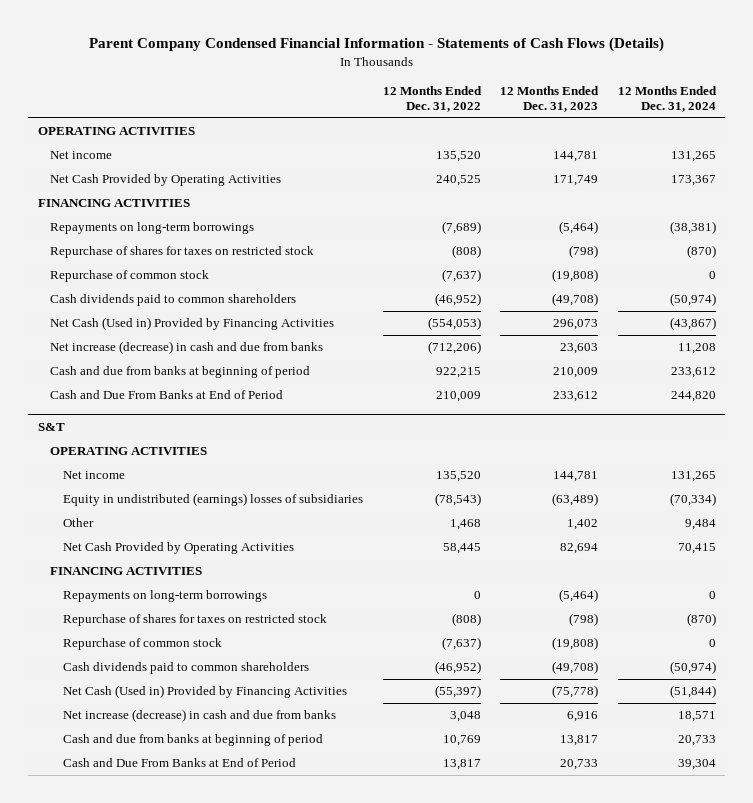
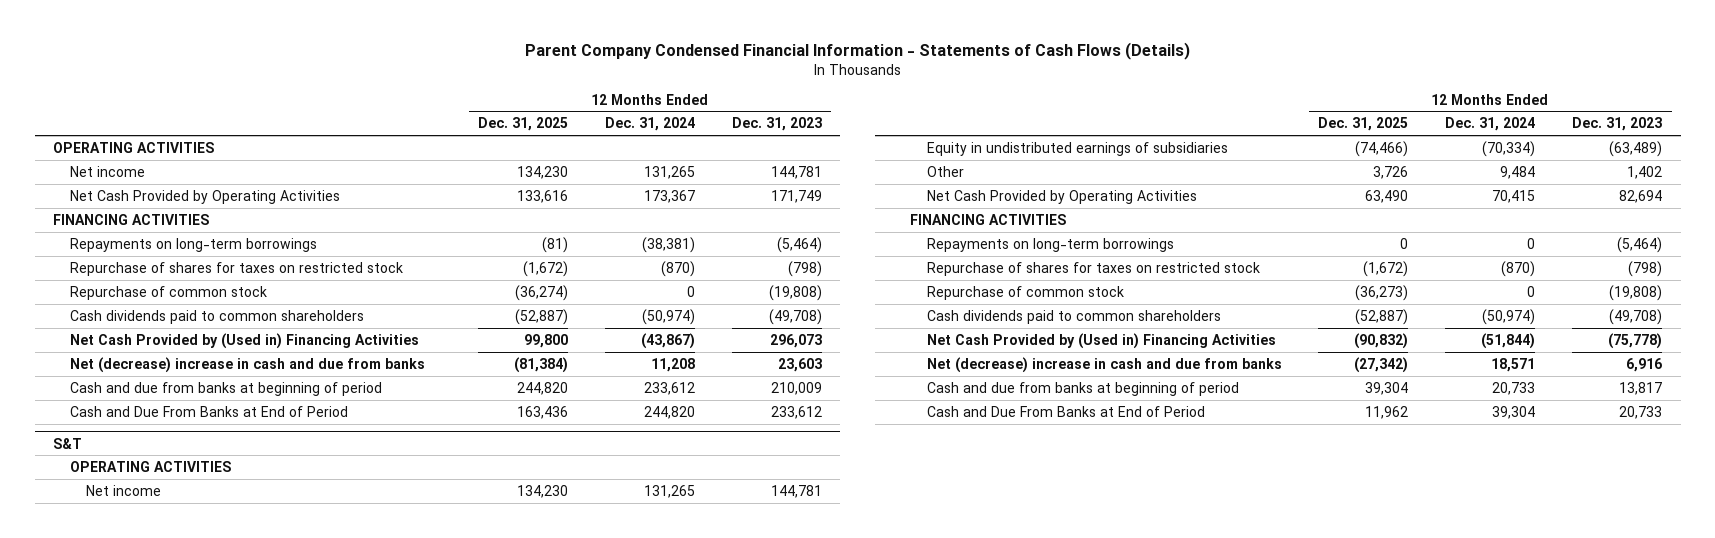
[382,85,482,112] 12 Months Ended Dec. 31, 2022 -> none
none -> [478,117,569,132] Dec. 31, 2025
[50,317,335,331] Net Cash (Used in) Provided by Financing Activities -> [69,332,419,349] Net Cash Provided by (Used in) Financing Activities
[50,341,324,355] Net increase (decrease) in cash and due from banks -> [69,356,425,373] Net (decrease) increase in cash and due from banks
[63,493,364,507] Equity in undistributed (earnings) losses of subsidiaries -> [926,141,1228,156] Equity in undistributed earnings of subsidiaries
[63,685,348,699] Net Cash (Used in) Provided by Financing Activities -> [926,332,1276,349] Net Cash Provided by (Used in) Financing Activities
[63,709,337,723] Net increase (decrease) in cash and due from banks -> [926,356,1282,373] Net (decrease) increase in cash and due from banks

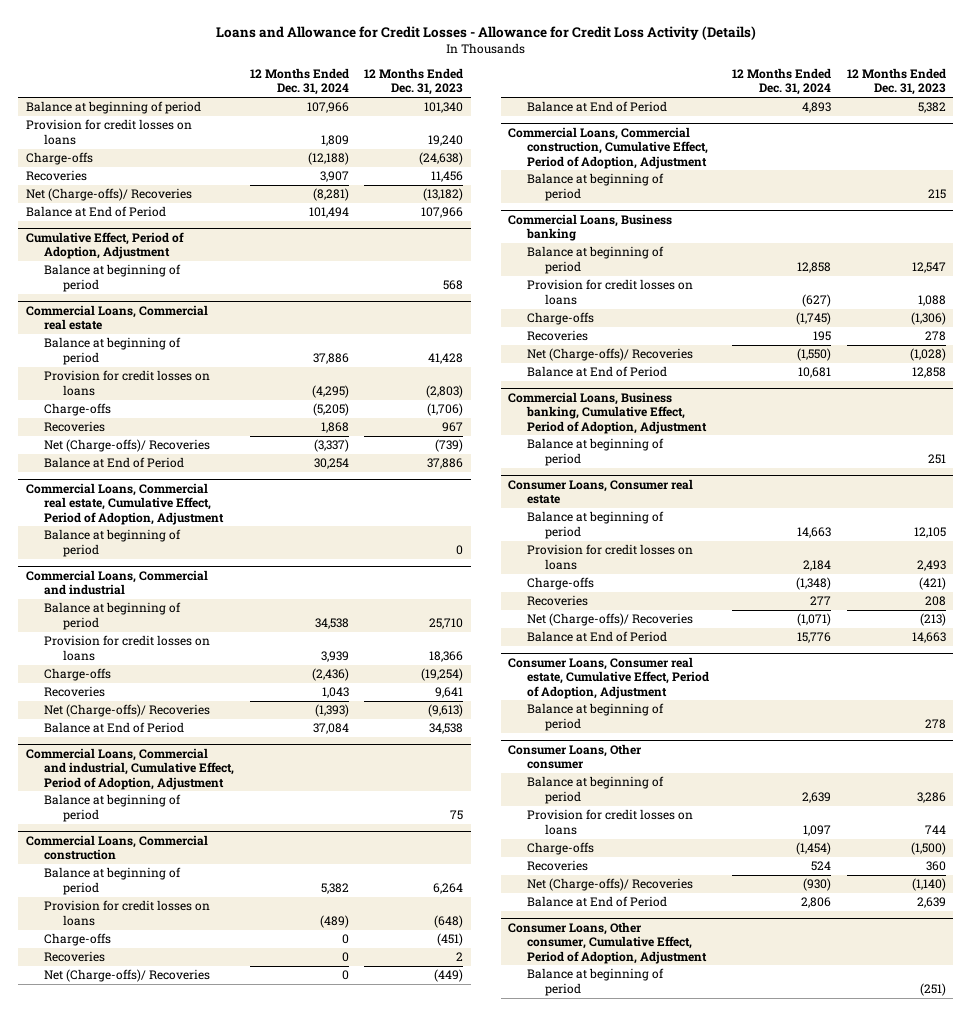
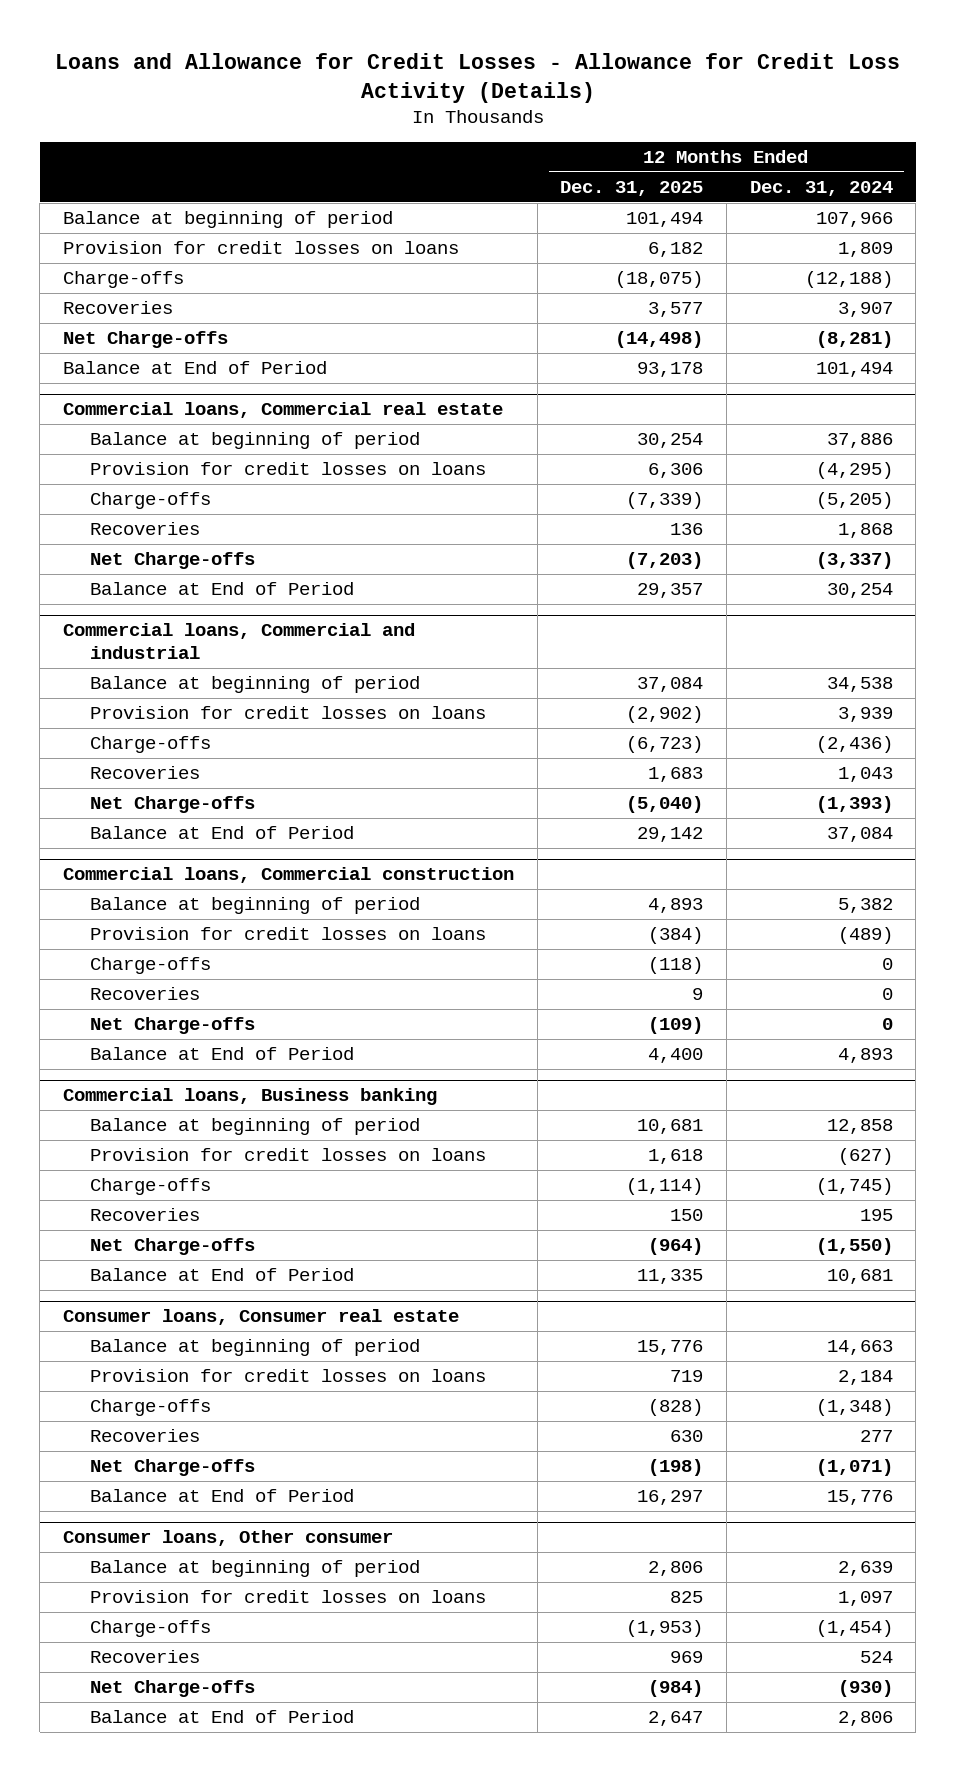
[364,67,464,96] 12 Months Ended Dec. 31, 2023 -> none
none -> [560,180,704,196] Dec. 31, 2025
[25,188,192,202] Net (Charge-offs)/ Recoveries -> [62,331,228,349] Net Charge-offs
[25,231,184,260] Cumulative Effect, Period of Adoption, Adjustment -> none
[44,264,182,292] Balance at beginning of period -> none
[25,304,208,331] Commercial Loans, Commercial real estate -> [62,402,503,419] Commercial loans, Commercial real estate
[44,439,211,453] Net (Charge-offs)/ Recoveries -> [90,552,256,570] Net Charge-offs
[25,482,225,525] Commercial Loans, Commercial real estate, Cumulative Effect, Period of Adoption, Adjustment -> none
[44,529,182,557] Balance at beginning of period -> none
[25,569,208,596] Commercial Loans, Commercial and industrial -> [62,623,415,660] Commercial loans, Commercial and industrial
[44,704,211,718] Net (Charge-offs)/ Recoveries -> [90,796,256,814] Net Charge-offs
[25,747,235,790] Commercial Loans, Commercial and industrial, Cumulative Effect, Period of Adoption, Adjustment -> none
[44,794,182,822] Balance at beginning of period -> none
[25,834,208,861] Commercial Loans, Commercial construction -> [62,867,514,884] Commercial loans, Commercial construction
[44,969,211,983] Net (Charge-offs)/ Recoveries -> [90,1017,256,1035] Net Charge-offs
[508,126,708,169] Commercial Loans, Commercial construction, Cumulative Effect, Period of Adoption, Adjustment -> none
[526,173,664,201] Balance at beginning of period -> none
[508,213,673,242] Commercial Loans, Business banking -> [62,1088,437,1106] Commercial loans, Business banking
[526,348,693,362] Net (Charge-offs)/ Recoveries -> [90,1238,256,1256] Net Charge-offs
[508,391,707,434] Commercial Loans, Business banking, Cumulative Effect, Period of Adoption, Adjustment -> none
[526,438,664,466] Balance at beginning of period -> none
[508,478,694,505] Consumer Loans, Consumer real estate -> [62,1309,459,1326] Consumer loans, Consumer real estate
[526,613,693,627] Net (Charge-offs)/ Recoveries -> [90,1459,256,1477] Net Charge-offs
[508,656,709,699] Consumer Loans, Consumer real estate, Cumulative Effect, Period of Adoption, Adjustment -> none
[526,703,664,731] Balance at beginning of period -> none
[508,743,643,770] Consumer Loans, Other consumer -> [62,1530,393,1547] Consumer loans, Other consumer
[526,878,693,892] Net (Charge-offs)/ Recoveries -> [90,1680,256,1698] Net Charge-offs
[508,921,707,964] Consumer Loans, Other consumer, Cumulative Effect, Period of Adoption, Adjustment -> none
[526,968,664,996] Balance at beginning of period -> none

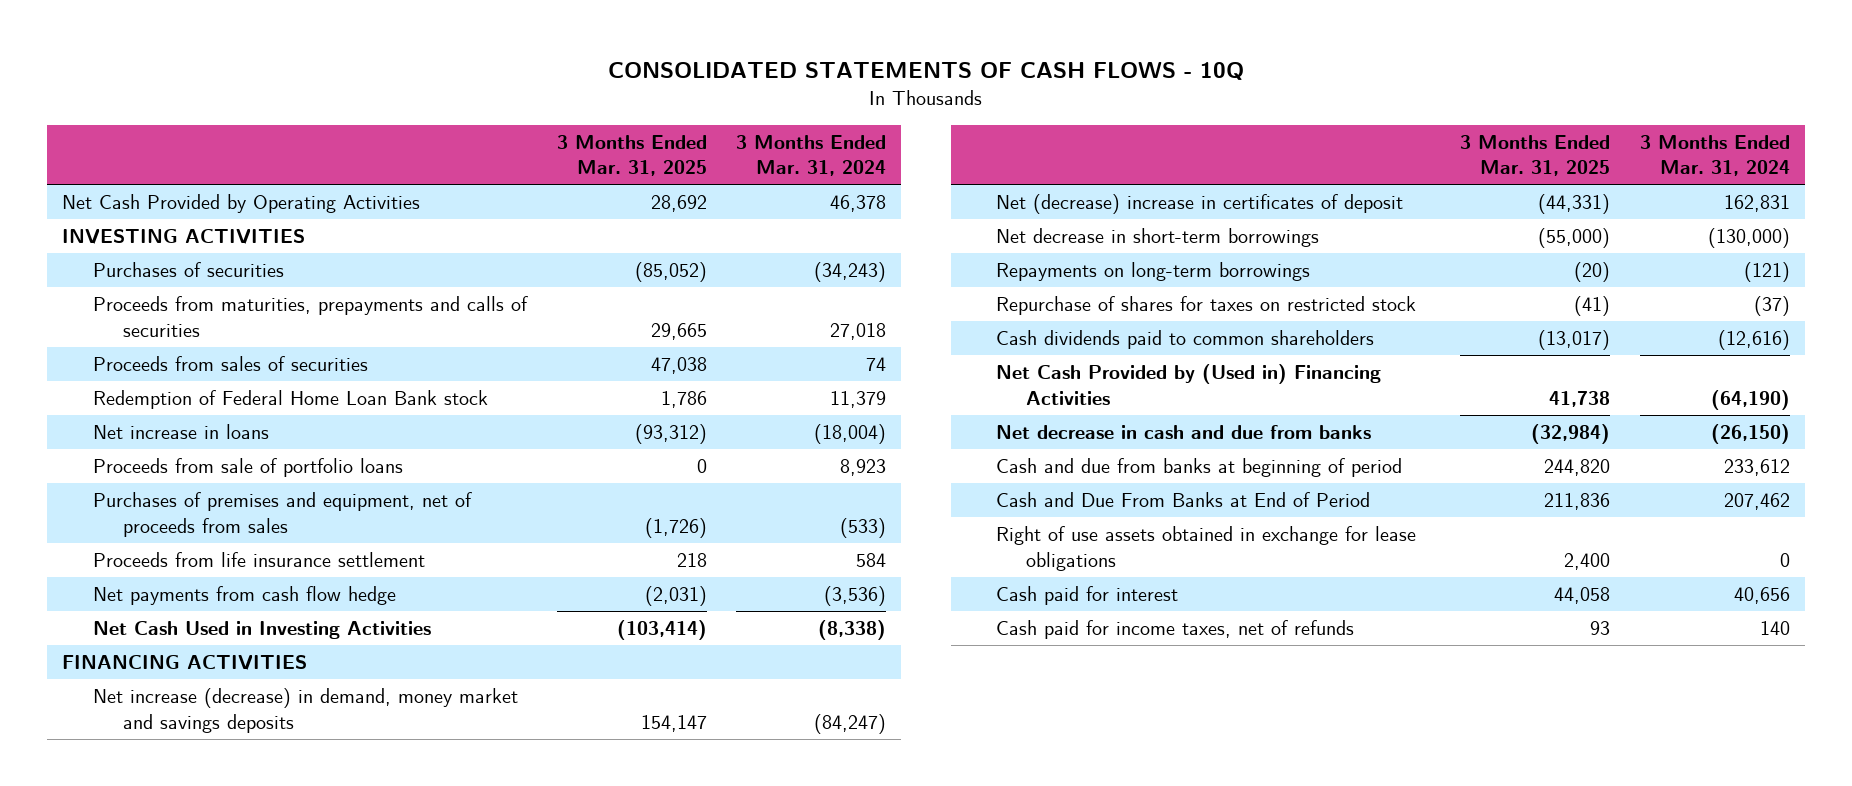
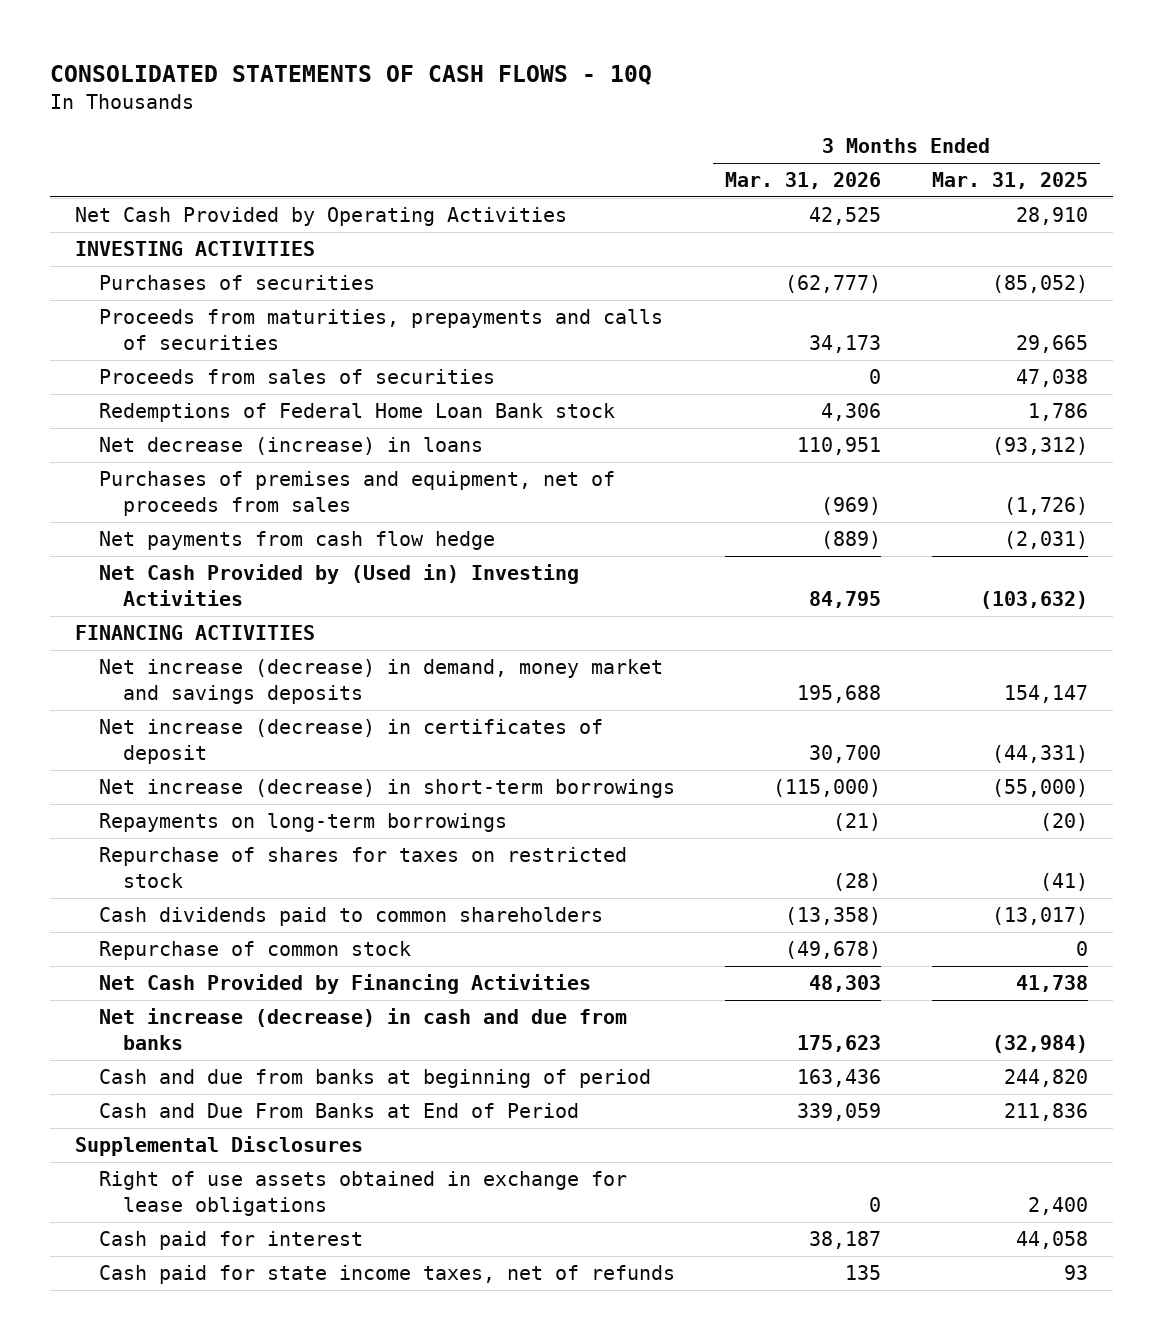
[736,134,887,177] 3 Months Ended Mar. 31, 2024 -> none
none -> [725,172,882,190] Mar. 31, 2026
[650,195,707,213] 28,692 -> [1015,207,1088,226] 28,910
[92,458,403,478] Proceeds from sale of portfolio loans -> none
[92,390,488,410] Redemption of Federal Home Loan Bank stock -> [99,403,616,423] Redemptions of Federal Home Loan Bank stock
[92,424,269,440] Net increase in loans -> [99,437,484,456] Net decrease (increase) in loans
[92,552,425,568] Proceeds from life insurance settlement -> none
[92,621,431,640] Net Cash Used in Investing Activities -> [99,564,580,607] Net Cash Provided by (Used in) Investing Activities
[616,620,707,641] (103,414) -> [979,591,1088,610] (103,632)
[996,194,1404,215] Net (decrease) increase in certificates of deposit -> [99,719,604,765] Net increase (decrease) in certificates of deposit
[996,228,1320,248] Net decrease in short-term borrowings -> [99,779,676,799] Net increase (decrease) in short-term borrowings
none -> [99,941,412,961] Repurchase of common stock
[996,364,1382,405] Net Cash Provided by (Used in) Financing Activities -> [99,974,592,995] Net Cash Provided by Financing Activities
[996,425,1372,440] Net decrease in cash and due from banks -> [99,1008,628,1051] Net increase (decrease) in cash and due from banks
none -> [75,1136,364,1157] Supplemental Disclosures
[996,620,1355,640] Cash paid for income taxes, net of refunds -> [99,1265,676,1285] Cash paid for state income taxes, net of refunds

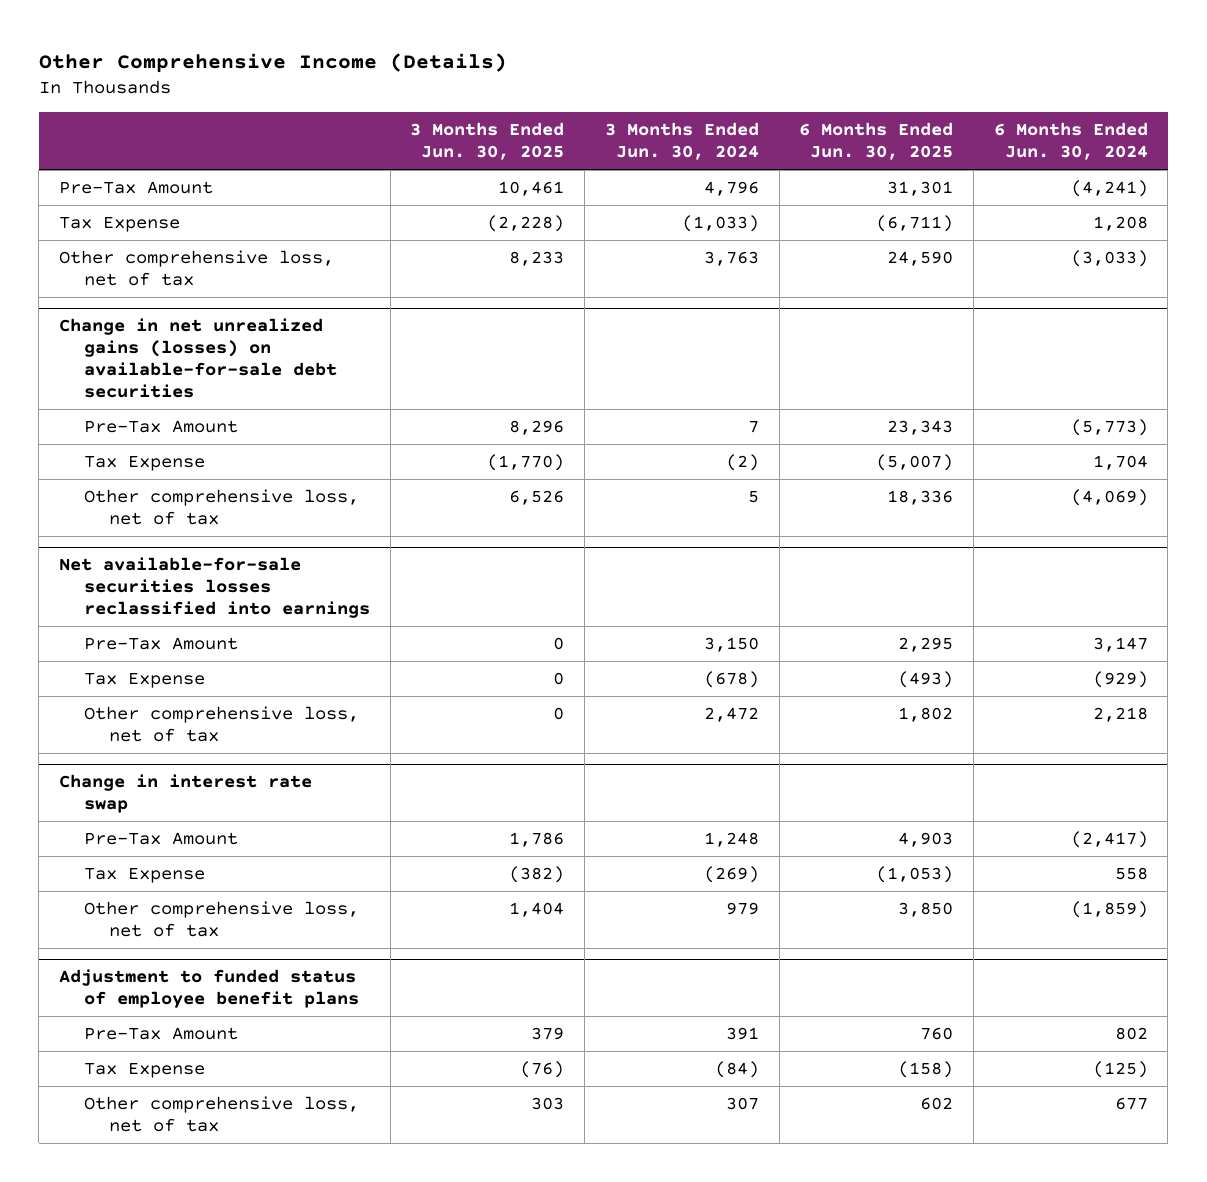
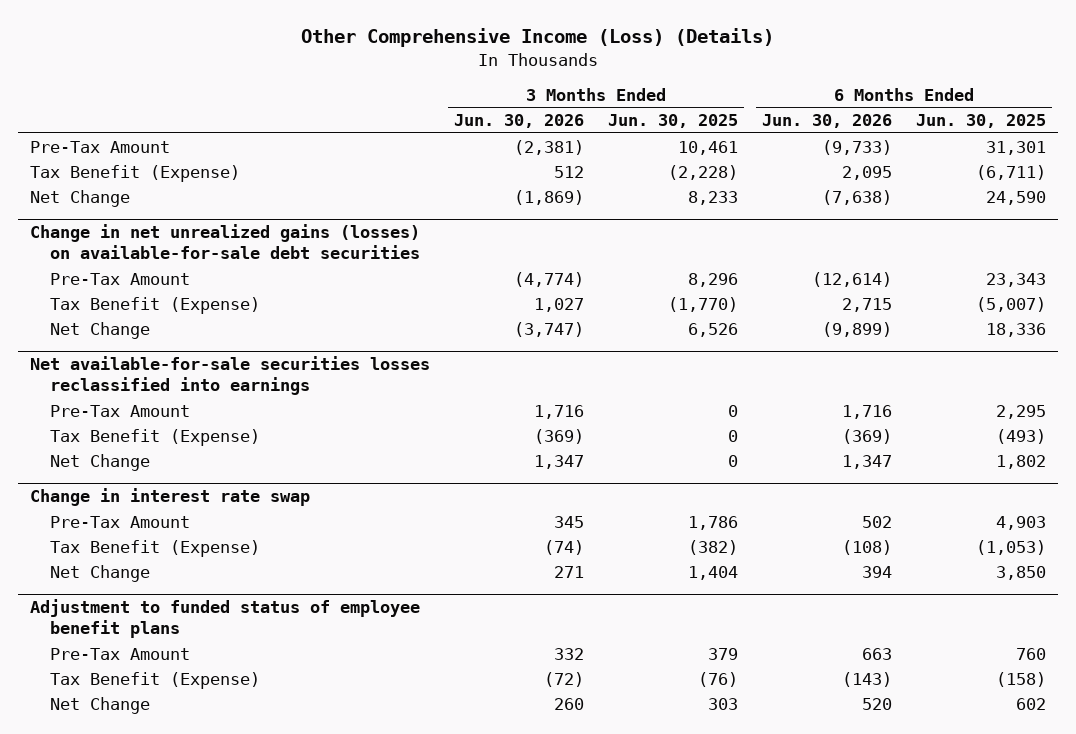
[38,52,507,73] Other Comprehensive Income (Details) -> [301,28,775,48] Other Comprehensive Income (Loss) (Details)
[604,121,759,161] 3 Months Ended Jun. 30, 2024 -> none
[993,121,1148,161] 6 Months Ended Jun. 30, 2024 -> none
none -> [454,113,585,128] Jun. 30, 2026
none -> [762,113,893,128] Jun. 30, 2026
[59,216,181,232] Tax Expense -> [30,164,241,182] Tax Benefit (Expense)
[59,249,335,287] Other comprehensive loss, net of tax -> [30,189,131,207] Net Change
[83,455,205,471] Tax Expense -> [50,296,261,314] Tax Benefit (Expense)
[83,488,359,526] Other comprehensive loss, net of tax -> [50,321,151,339] Net Change
[83,672,205,688] Tax Expense -> [50,428,261,446] Tax Benefit (Expense)
[83,705,359,743] Other comprehensive loss, net of tax -> [50,453,151,471] Net Change
[83,867,205,883] Tax Expense -> [50,539,261,557] Tax Benefit (Expense)
[83,900,359,938] Other comprehensive loss, net of tax -> [50,564,151,582] Net Change
[83,1062,205,1078] Tax Expense -> [50,671,261,689] Tax Benefit (Expense)
[83,1095,359,1133] Other comprehensive loss, net of tax -> [50,696,151,714] Net Change

